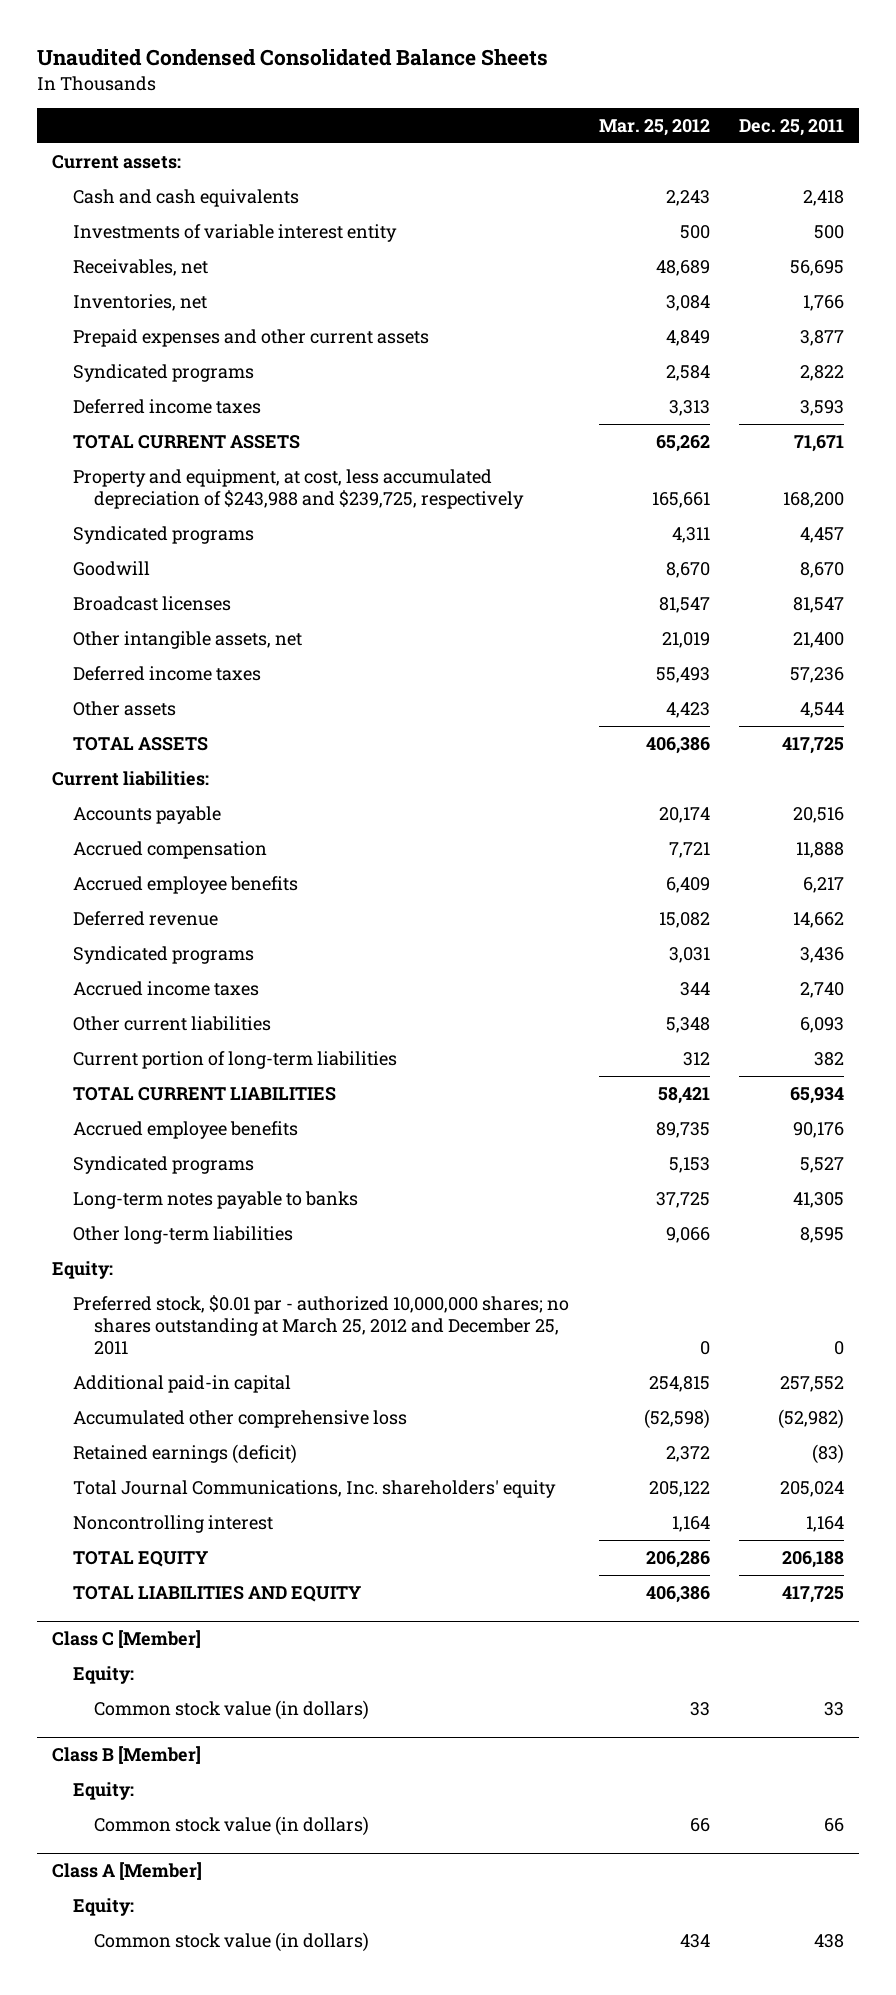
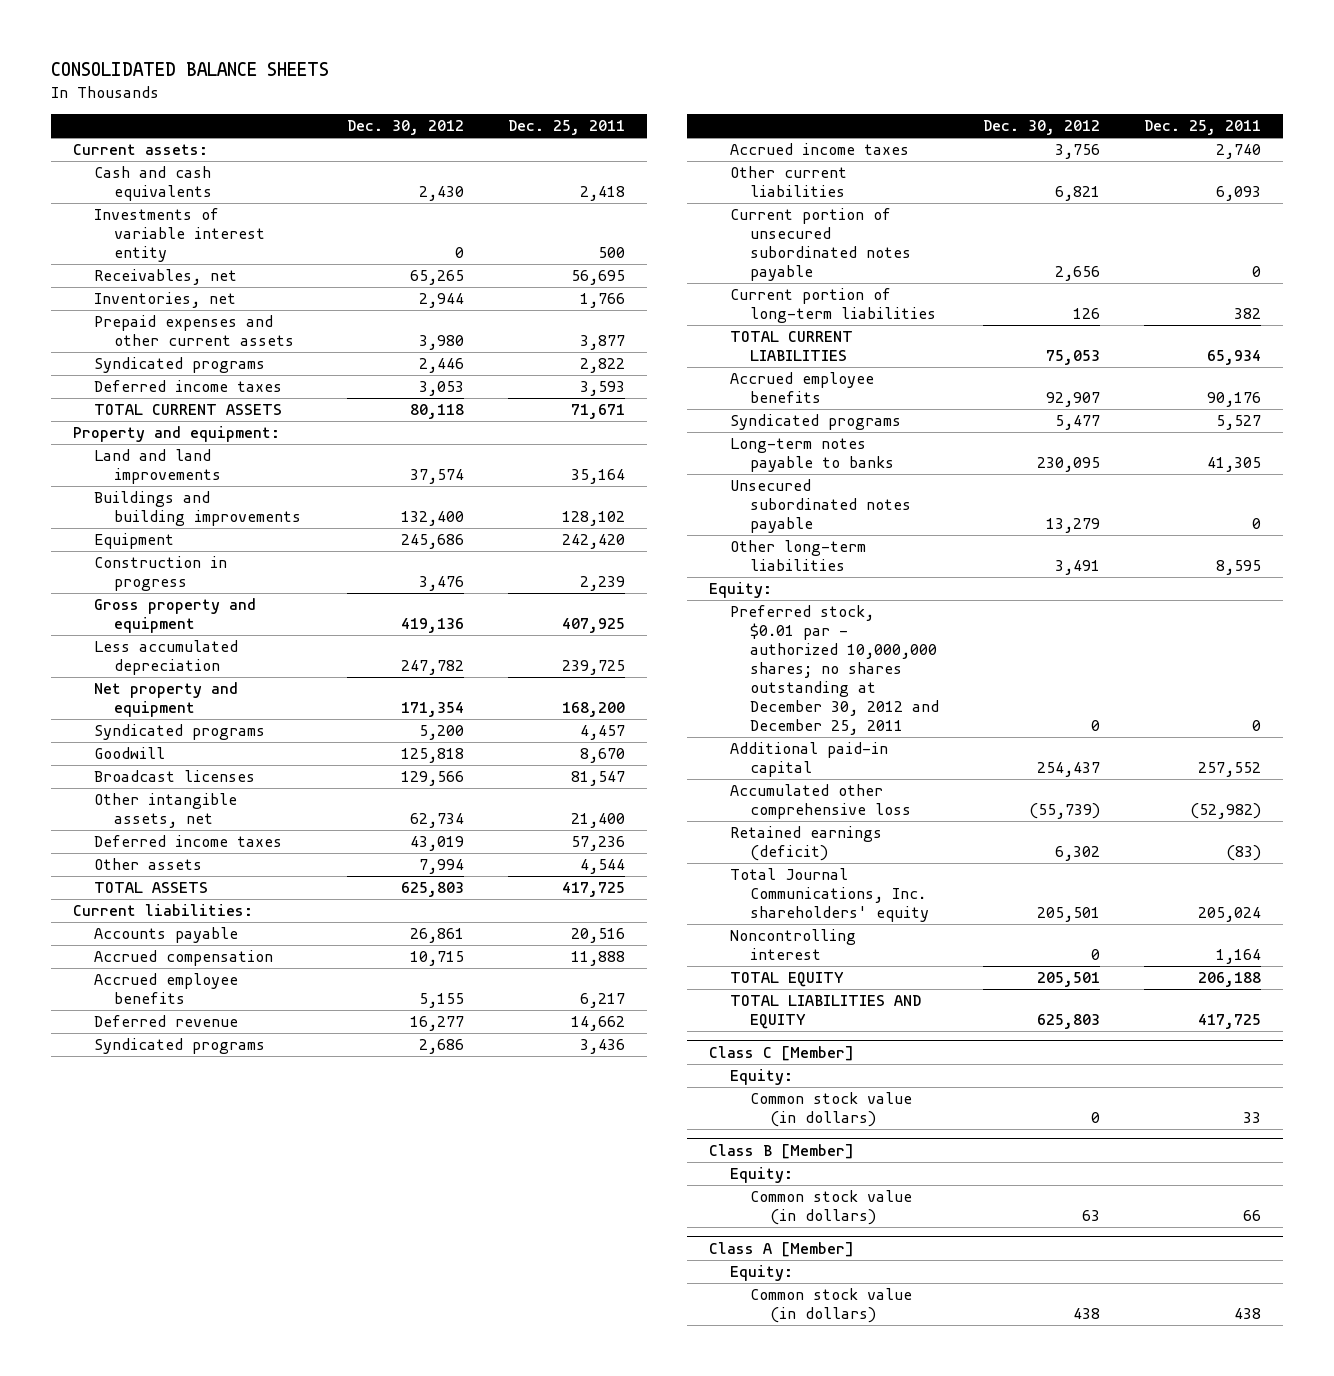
[36,49,548,67] Unaudited Condensed Consolidated Balance Sheets -> [51,62,330,77] CONSOLIDATED BALANCE SHEETS
[598,118,710,136] Mar. 25, 2012 -> none
none -> [346,120,464,136] Dec. 30, 2012
none -> [73,426,281,443] Property and equipment:
none -> [93,449,221,485] Land and land improvements
none -> [93,491,301,527] Buildings and building improvements
none -> [93,533,174,550] Equipment
none -> [93,556,227,592] Construction in progress
none -> [93,598,256,634] Gross property and equipment
none -> [93,640,238,676] Less accumulated depreciation
[72,469,525,510] Property and equipment, at cost, less accumulated depreciation of $243,988 and $239,725, respectively -> [93,682,238,718] Net property and equipment
none -> [729,208,912,281] Current portion of unsecured subordinated notes payable
none -> [729,479,912,534] Unsecured subordinated notes payable
[72,1295,569,1356] Preferred stock, $0.01 par - authorized 10,000,000 shares; no shares outstanding at March 25, 2012 and December 25, 2011 -> [729,605,940,735] Preferred stock, $0.01 par - authorized 10,000,000 shares; no shares outstanding at December 30, 2012 and December 25, 2011

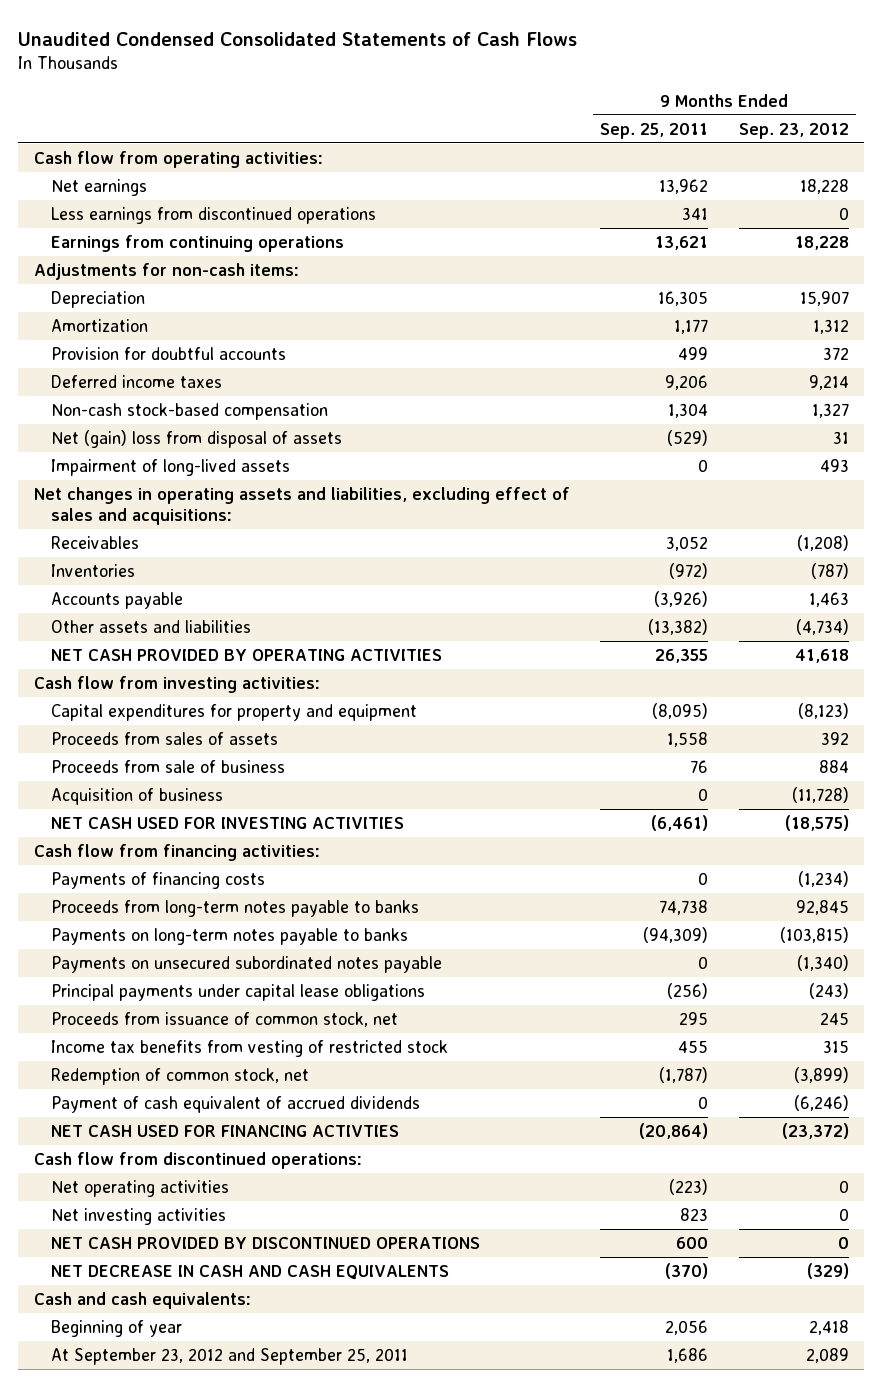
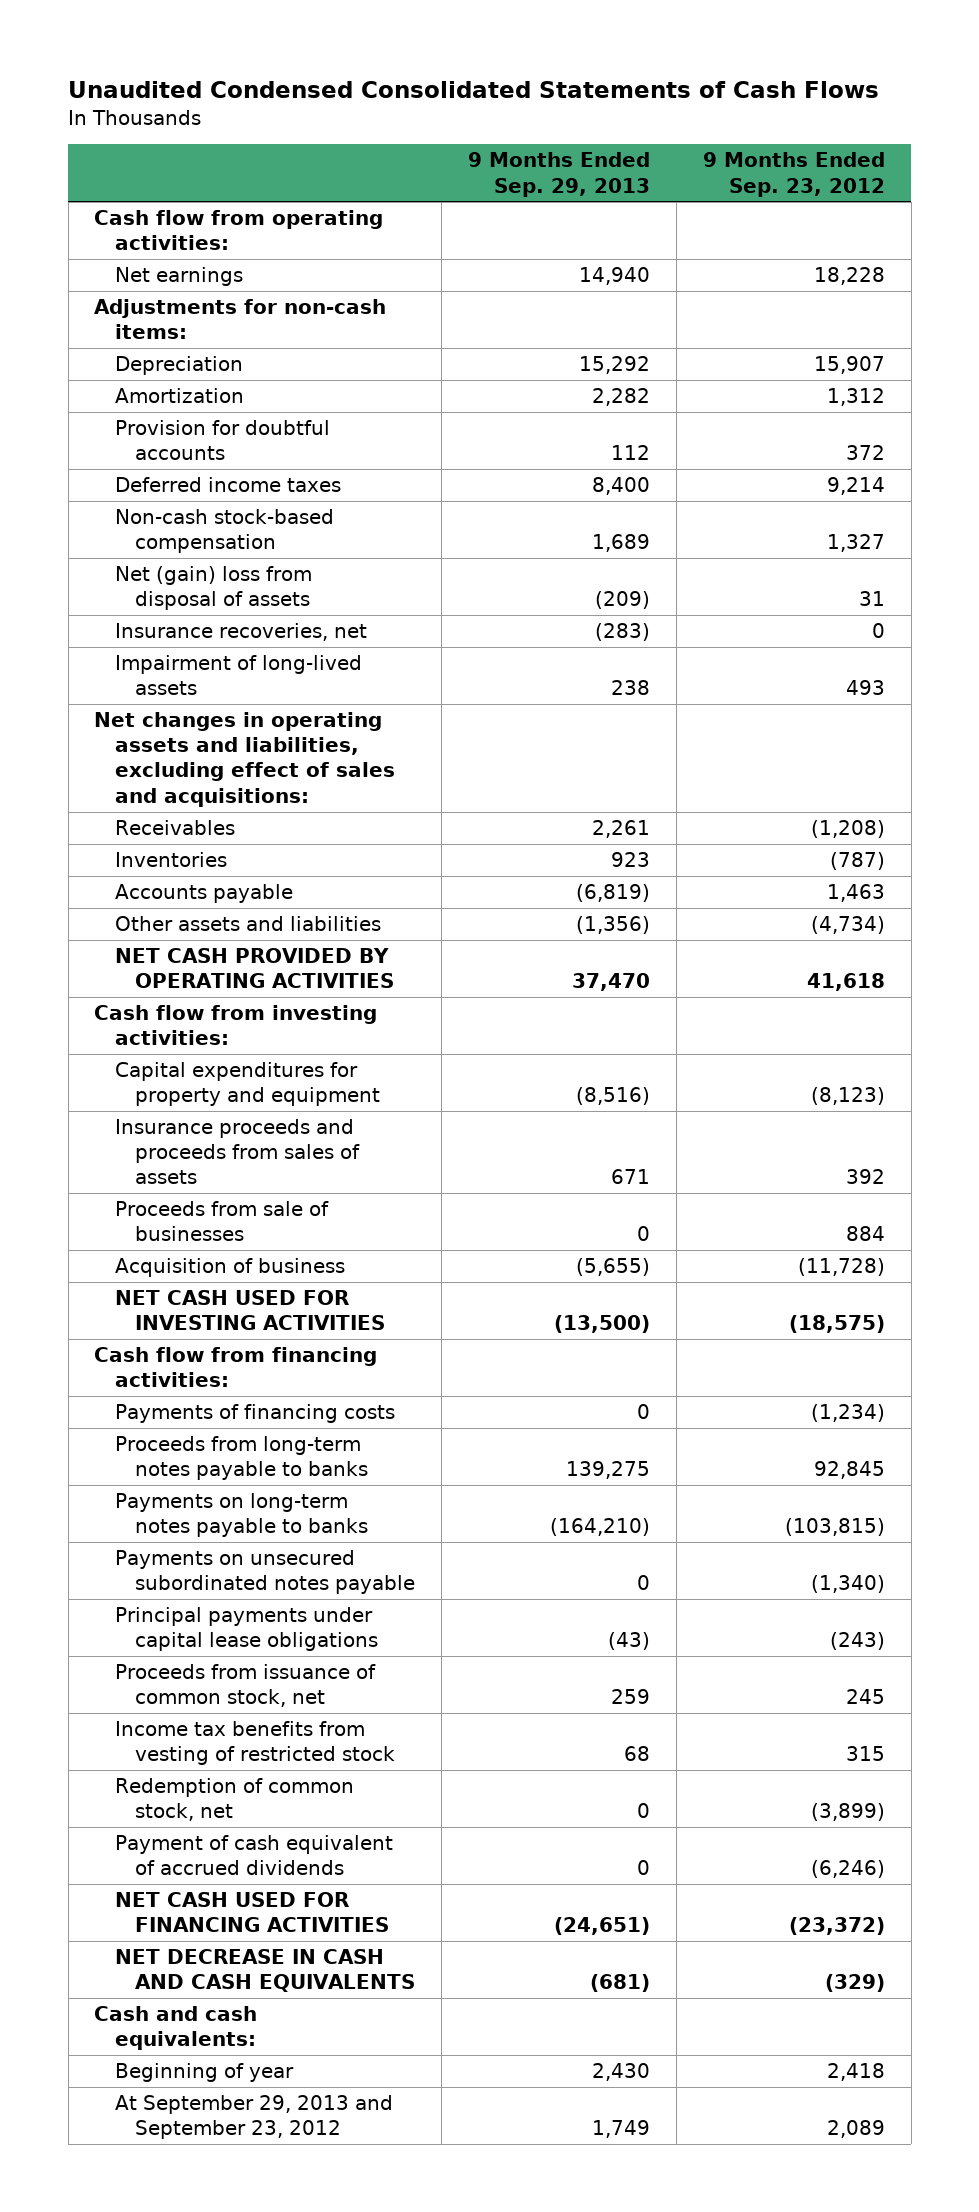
[600,122,709,139] Sep. 25, 2011 -> none
none -> [468,152,651,197] 9 Months Ended Sep. 29, 2013
[50,206,376,224] Less earnings from discontinued operations -> none
[50,234,344,252] Earnings from continuing operations -> none
none -> [114,623,367,642] Insurance recoveries, net
[50,731,278,745] Proceeds from sales of assets -> [114,1119,361,1185] Insurance proceeds and proceeds from sales of assets
[50,759,285,773] Proceeds from sale of business -> [114,1201,329,1242] Proceeds from sale of businesses
[33,1151,362,1169] Cash flow from discontinued operations: -> none
[50,1179,229,1197] Net operating activities -> none
[50,1207,226,1225] Net investing activities -> none
[50,1236,480,1249] NET CASH PROVIDED BY DISCONTINUED OPERATIONS -> none
[50,1124,399,1137] NET CASH USED FOR FINANCING ACTIVTIES -> [114,1892,390,1933] NET CASH USED FOR FINANCING ACTIVITIES
[50,1347,408,1365] At September 23, 2012 and September 25, 2011 -> [114,2095,393,2140] At September 29, 2013 and September 23, 2012

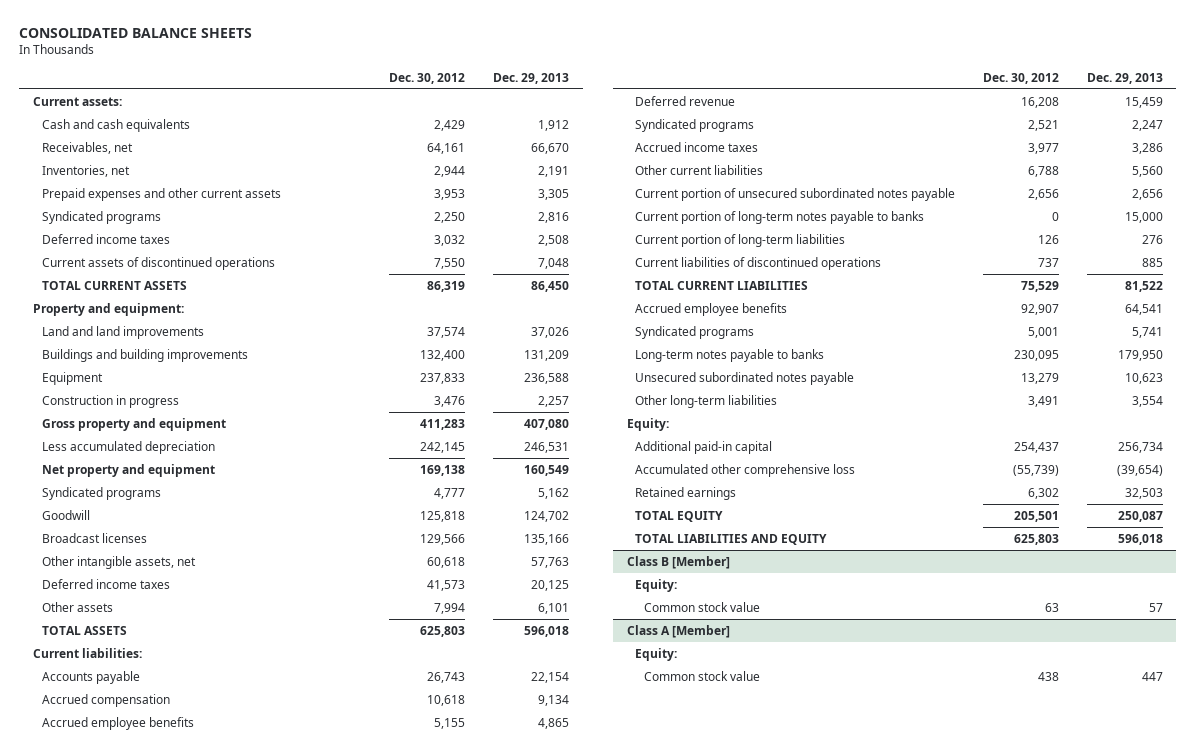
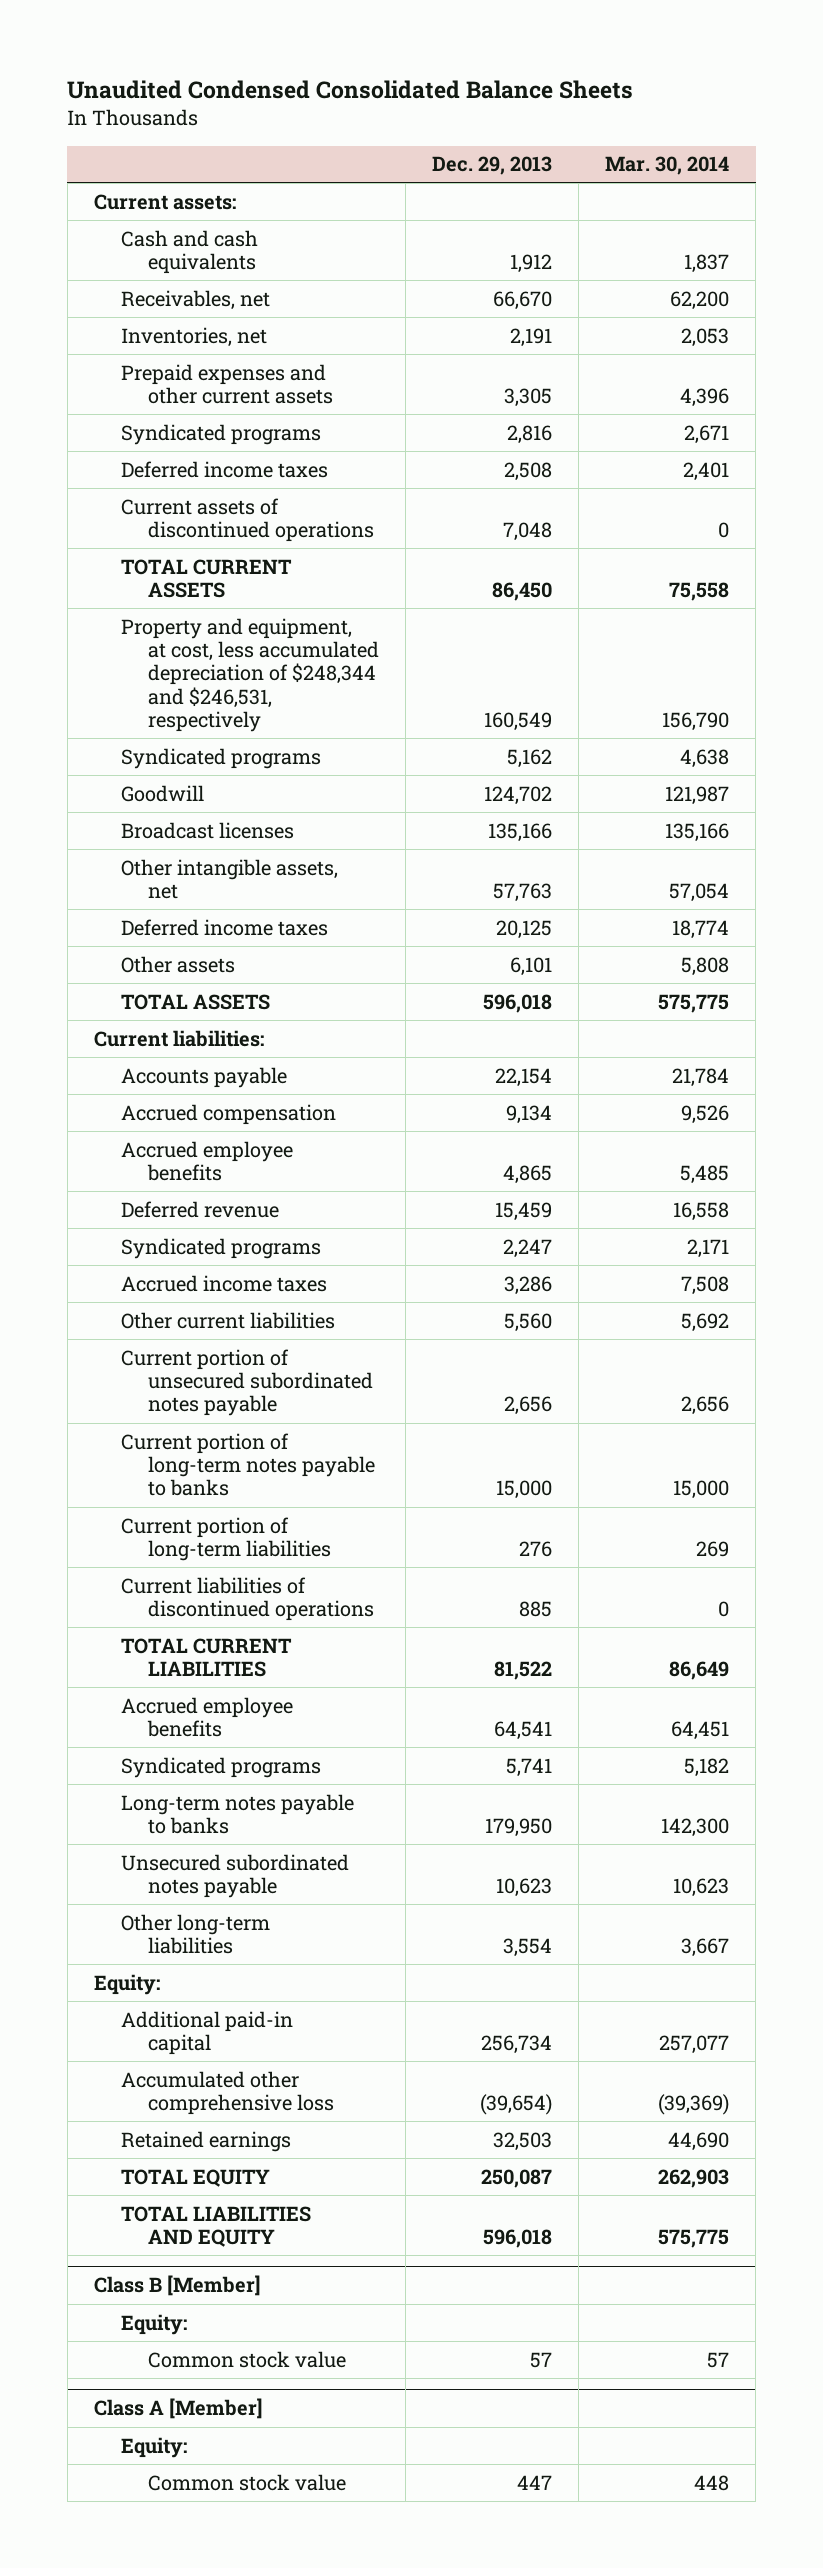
[19,27,253,38] CONSOLIDATED BALANCE SHEETS -> [67,80,634,100] Unaudited Condensed Consolidated Balance Sheets
[389,72,466,84] Dec. 30, 2012 -> none
none -> [605,156,730,176] Mar. 30, 2014
[32,302,184,316] Property and equipment: -> none
[41,325,204,339] Land and land improvements -> none
[41,348,248,362] Buildings and building improvements -> none
[41,371,103,385] Equipment -> none
[41,394,179,408] Construction in progress -> none
[41,417,226,431] Gross property and equipment -> none
[41,440,215,454] Less accumulated depreciation -> none
[41,463,215,477] Net property and equipment -> [120,617,379,733] Property and equipment, at cost, less accumulated depreciation of $248,344 and $246,531, respectively

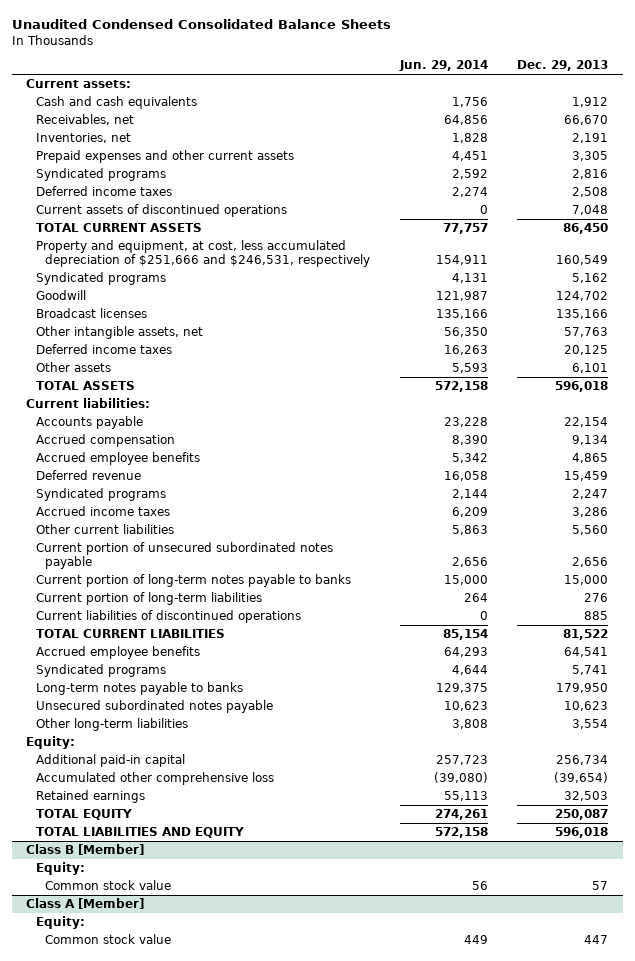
[605,156,730,176] Mar. 30, 2014 -> none
none -> [398,60,488,72] Jun. 29, 2014
[120,617,379,733] Property and equipment, at cost, less accumulated depreciation of $248,344 and $246,531, respectively -> [35,240,371,267] Property and equipment, at cost, less accumulated depreciation of $251,666 and $246,531, respectively

